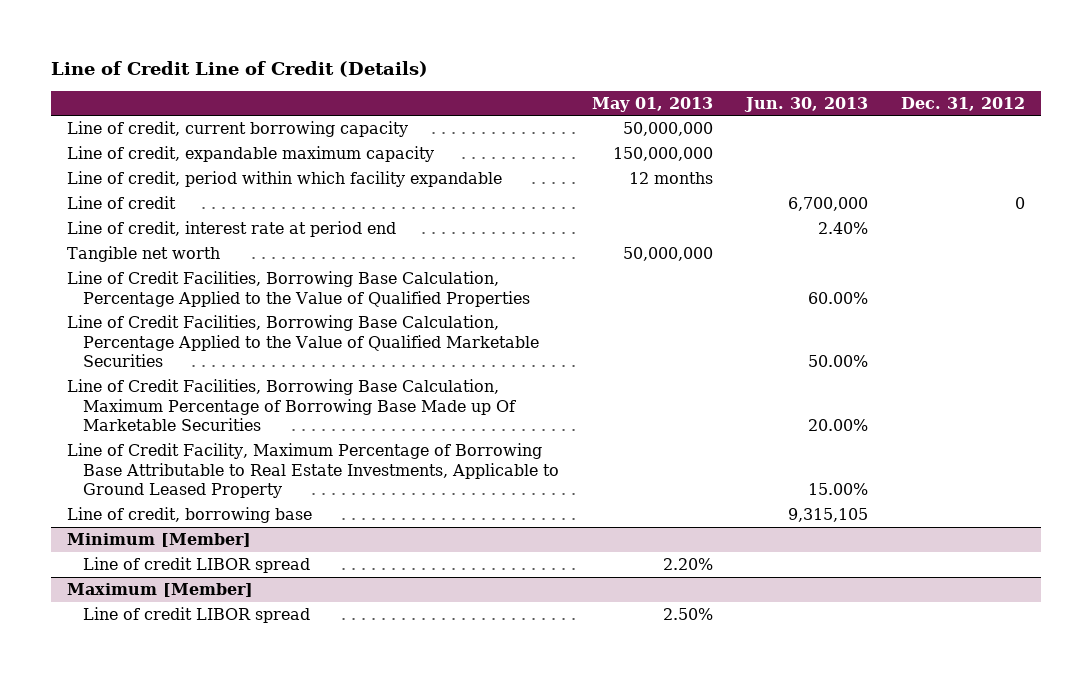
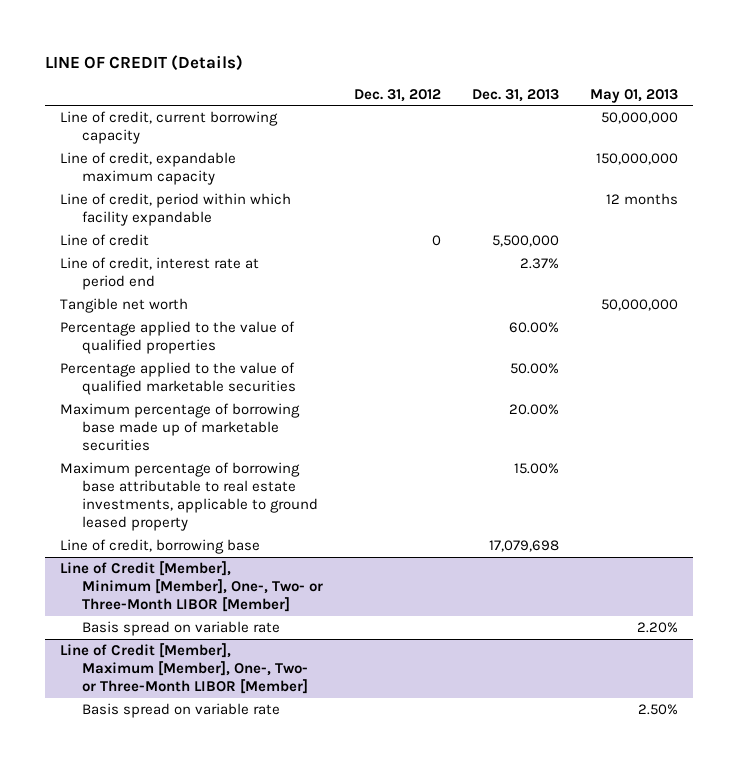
[50,61,428,78] Line of Credit Line of Credit (Details) -> [44,54,243,71] LINE OF CREDIT (Details)
[743,96,868,112] Jun. 30, 2013 -> none
none -> [471,88,559,102] Dec. 31, 2013
[67,270,531,307] Line of Credit Facilities, Borrowing Base Calculation, Percentage Applied to the Value of Qualified Properties -> [60,321,296,354] Percentage applied to the value of qualified properties
[67,314,540,368] Line of Credit Facilities, Borrowing Base Calculation, Percentage Applied to the Value of Qualified Marketable Securities -> [60,362,296,395] Percentage applied to the value of qualified marketable securities
[67,378,517,432] Line of Credit Facilities, Borrowing Base Calculation, Maximum Percentage of Borrowing Base Made up Of Marketable Securities -> [60,403,301,451] Maximum percentage of borrowing base made up of marketable securities
[67,442,560,499] Line of Credit Facility, Maximum Percentage of Borrowing Base Attributable to Real Estate Investments, Applicable to Ground Leased Property -> [60,462,318,531] Maximum percentage of borrowing base attributable to real estate investments, applicable to ground leased property
[67,532,252,547] Minimum [Member] -> [60,561,323,612] Line of Credit [Member], Minimum [Member], One-, Two- or Three-Month LIBOR [Member]
[83,556,311,573] Line of credit LIBOR spread -> [81,621,280,637] Basis spread on variable rate
[67,582,254,597] Maximum [Member] -> [60,643,308,694] Line of Credit [Member], Maximum [Member], One-, Two- or Three-Month LIBOR [Member]
[83,606,311,623] Line of credit LIBOR spread -> [81,703,280,719] Basis spread on variable rate

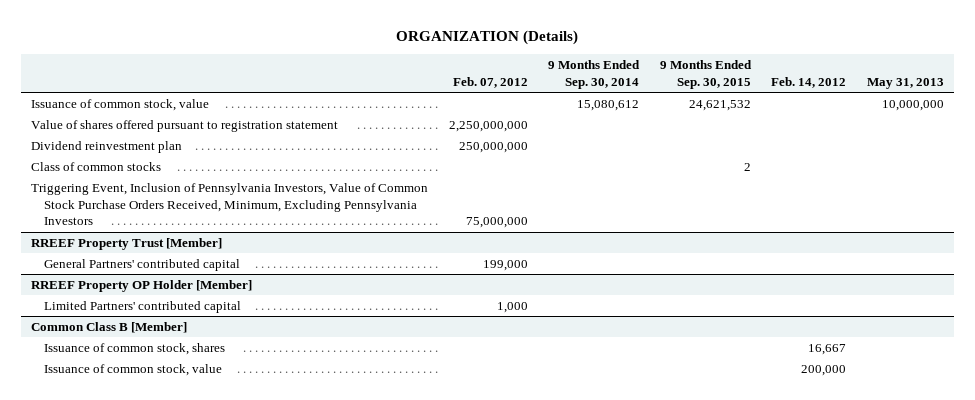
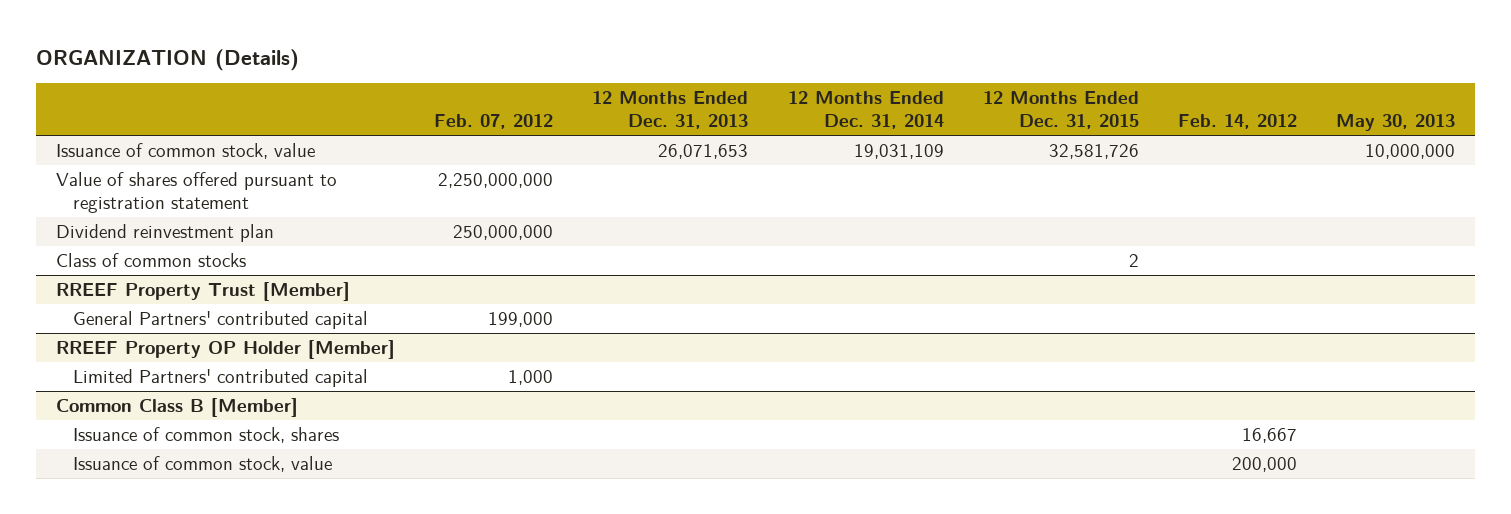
[548,60,641,89] 9 Months Ended Sep. 30, 2014 -> none
[659,60,752,89] 9 Months Ended Sep. 30, 2015 -> none
[866,77,944,89] May 31, 2013 -> none
none -> [592,90,749,130] 12 Months Ended Dec. 31, 2013
none -> [787,90,944,130] 12 Months Ended Dec. 31, 2014
none -> [982,90,1139,130] 12 Months Ended Dec. 31, 2015
none -> [1336,114,1456,132] May 30, 2013
[31,182,429,226] Triggering Event, Inclusion of Pennsylvania Investors, Value of Common Stock Purchase Orders Received, Minimum, Excluding Pennsylvania Investors -> none

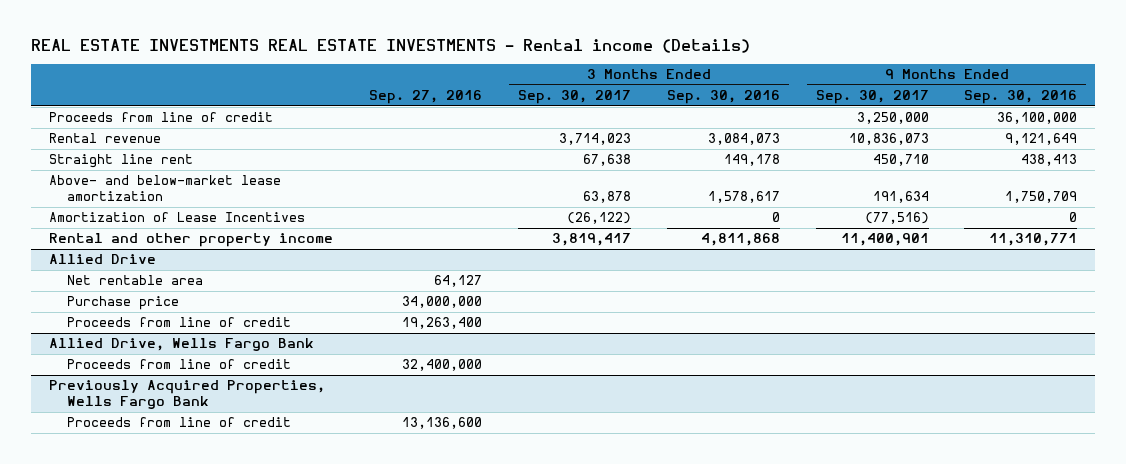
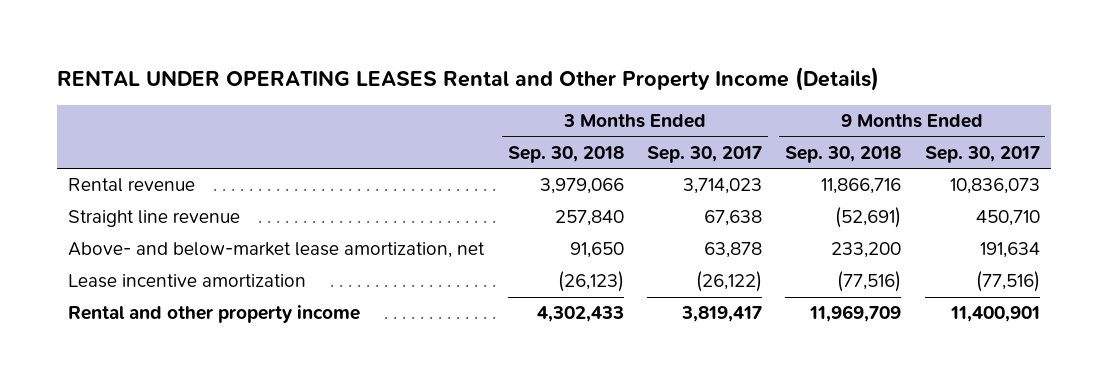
[30,39,750,54] REAL ESTATE INVESTMENTS REAL ESTATE INVESTMENTS - Rental income (Details) -> [56,66,879,91] RENTAL UNDER OPERATING LEASES Rental and Other Property Income (Details)
[368,90,482,105] Sep. 27, 2016 -> none
[666,90,780,105] Sep. 30, 2016 -> none
[964,90,1078,105] Sep. 30, 2016 -> none
none -> [507,145,624,163] Sep. 30, 2018
none -> [785,145,902,163] Sep. 30, 2018
[48,112,273,123] Proceeds from line of credit -> none
[48,154,193,169] Straight line rent -> [68,210,241,228] Straight line revenue
[48,175,281,202] Above- and below-market lease amortization -> [68,242,486,259] Above- and below-market lease amortization, net
[48,212,305,223] Amortization of Lease Incentives -> [68,274,307,289] Lease incentive amortization
[48,254,156,265] Allied Drive -> none
[66,275,203,286] Net rentable area -> none
[66,296,179,311] Purchase price -> none
[66,317,291,328] Proceeds from line of credit -> none
[48,338,314,352] Allied Drive, Wells Fargo Bank -> none
[66,359,291,370] Proceeds from line of credit -> none
[48,380,325,410] Previously Acquired Properties, Wells Fargo Bank -> none
[66,417,291,428] Proceeds from line of credit -> none

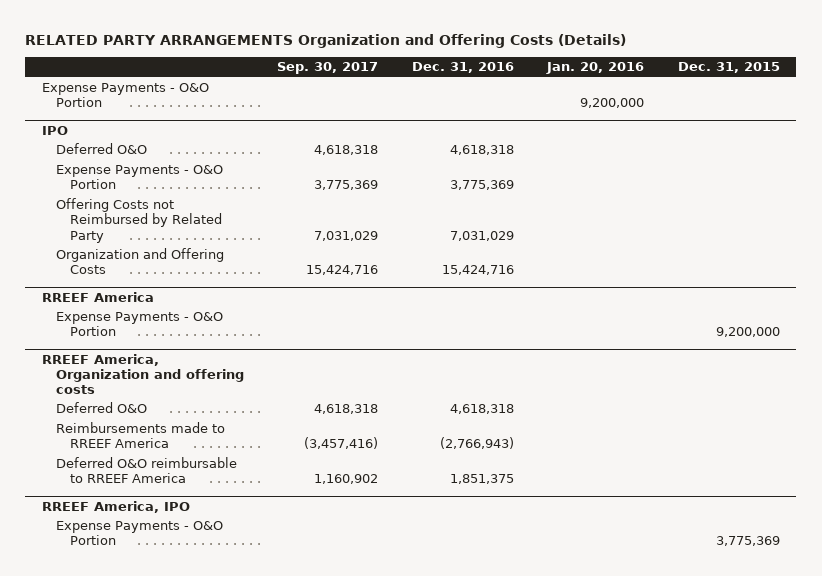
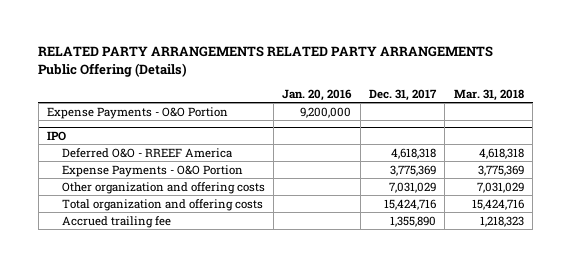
[25,33,627,48] RELATED PARTY ARRANGEMENTS Organization and Offering Costs (Details) -> [38,46,494,77] RELATED PARTY ARRANGEMENTS RELATED PARTY ARRANGEMENTS Public Offering (Details)
[277,62,379,75] Sep. 30, 2017 -> none
[411,62,514,74] Dec. 31, 2016 -> none
[677,62,780,74] Dec. 31, 2015 -> none
none -> [368,88,437,101] Dec. 31, 2017
none -> [453,88,524,101] Mar. 31, 2018
[56,143,148,155] Deferred O&O -> [61,147,232,158] Deferred O&O - RREEF America
[42,291,155,302] RREEF America -> none
[56,312,224,337] Expense Payments - O&O Portion -> none
[42,353,245,395] RREEF America, Organization and offering costs -> none
[56,402,148,414] Deferred O&O -> none
[56,422,226,449] Reimbursements made to RREEF America -> none
[56,457,238,484] Deferred O&O reimbursable to RREEF America -> none
[42,500,191,513] RREEF America, IPO -> none
[56,521,224,546] Expense Payments - O&O Portion -> none
[56,198,222,243] Offering Costs not Reimbursed by Related Party -> [61,181,265,194] Other organization and offering costs
[56,248,225,275] Organization and Offering Costs -> [61,198,263,211] Total organization and offering costs
none -> [61,215,171,228] Accrued trailing fee

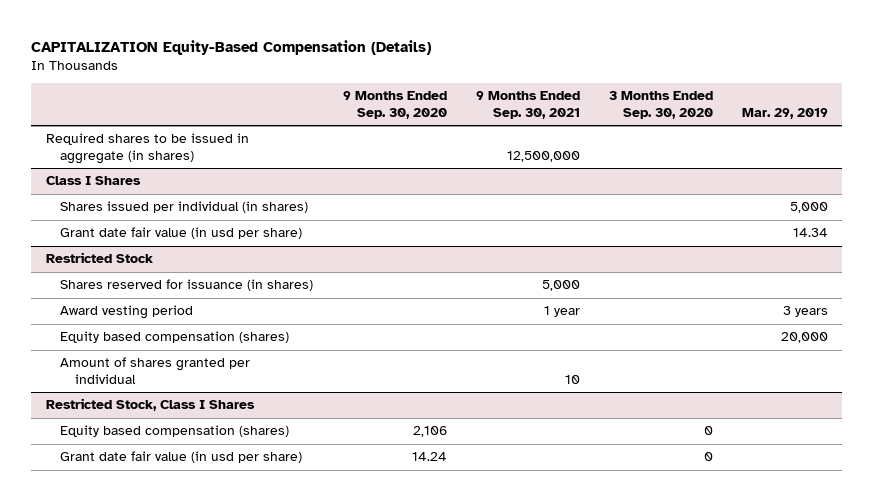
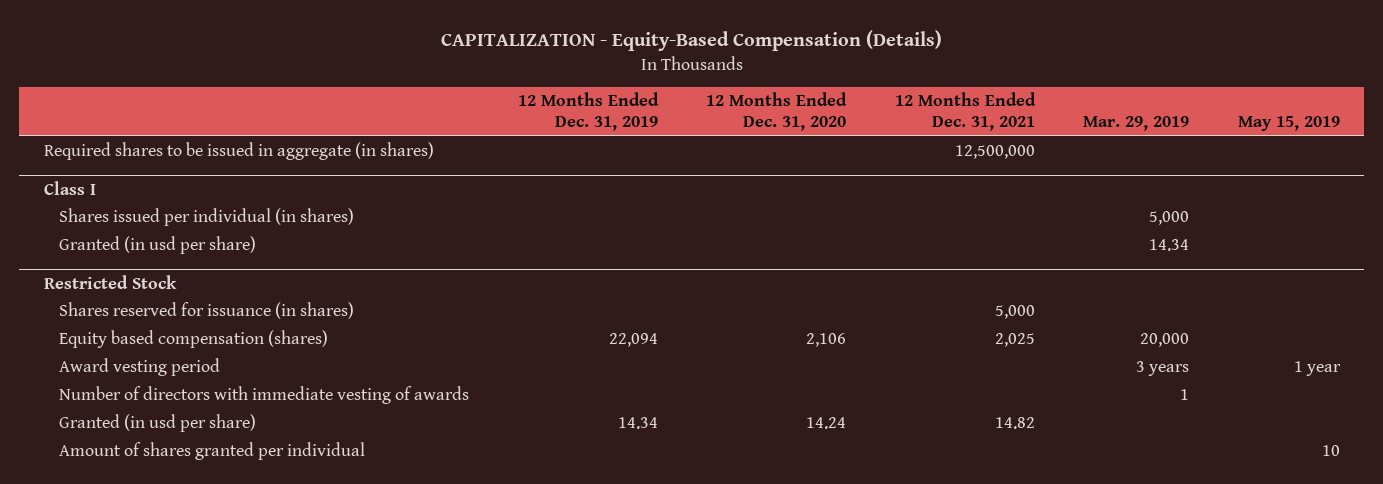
[31,39,432,55] CAPITALIZATION Equity-Based Compensation (Details) -> [440,30,942,52] CAPITALIZATION - Equity-Based Compensation (Details)
[342,91,447,119] 9 Months Ended Sep. 30, 2020 -> none
[475,91,580,119] 9 Months Ended Sep. 30, 2021 -> none
[608,91,713,119] 3 Months Ended Sep. 30, 2020 -> none
none -> [517,92,659,132] 12 Months Ended Dec. 31, 2019
none -> [706,92,848,132] 12 Months Ended Dec. 31, 2020
none -> [894,92,1036,132] 12 Months Ended Dec. 31, 2021
none -> [1237,116,1340,132] May 15, 2019
[45,176,141,186] Class I Shares -> [43,180,96,195] Class I
[60,227,303,240] Grant date fair value (in usd per share) -> [59,236,257,255] Granted (in usd per share)
[60,305,194,320] Award vesting period -> [59,358,221,377] Award vesting period
none -> [59,386,470,405] Number of directors with immediate vesting of awards
none -> [59,414,257,433] Granted (in usd per share)
[45,398,255,412] Restricted Stock, Class I Shares -> none
[60,425,290,438] Equity based compensation (shares) -> none
[60,451,303,464] Grant date fair value (in usd per share) -> none

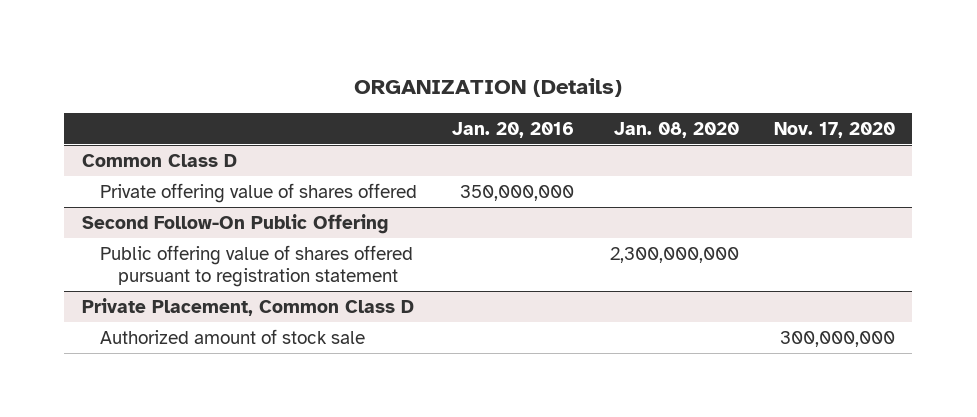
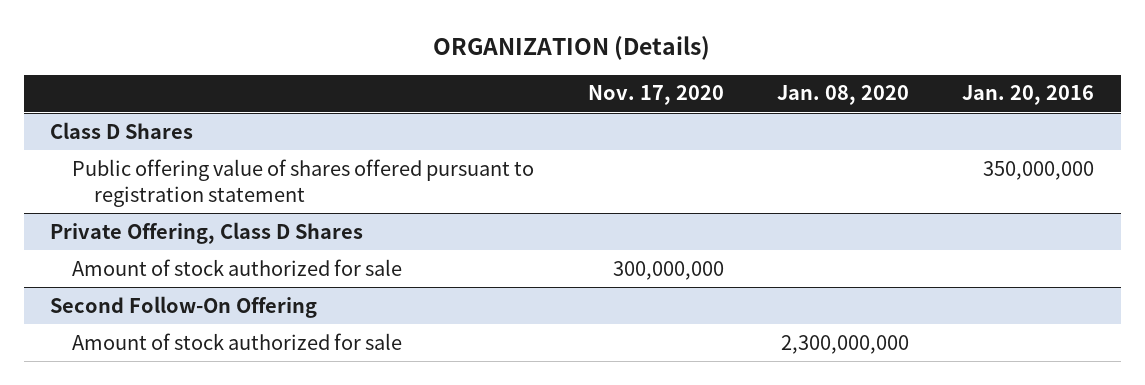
[81,213,388,234] Second Follow-On Public Offering -> none
[100,244,414,288] Public offering value of shares offered pursuant to registration statement -> none
[81,297,414,316] Private Placement, Common Class D -> none
[100,328,366,344] Authorized amount of stock sale -> none
[81,153,237,167] Common Class D -> [50,121,194,139] Class D Shares
[100,182,418,203] Private offering value of shares offered -> [72,158,535,207] Public offering value of shares offered pursuant to registration statement
none -> [50,221,364,244] Private Offering, Class D Shares
none -> [72,258,403,276] Amount of stock authorized for sale
none -> [50,295,318,318] Second Follow-On Offering
none -> [72,332,403,350] Amount of stock authorized for sale

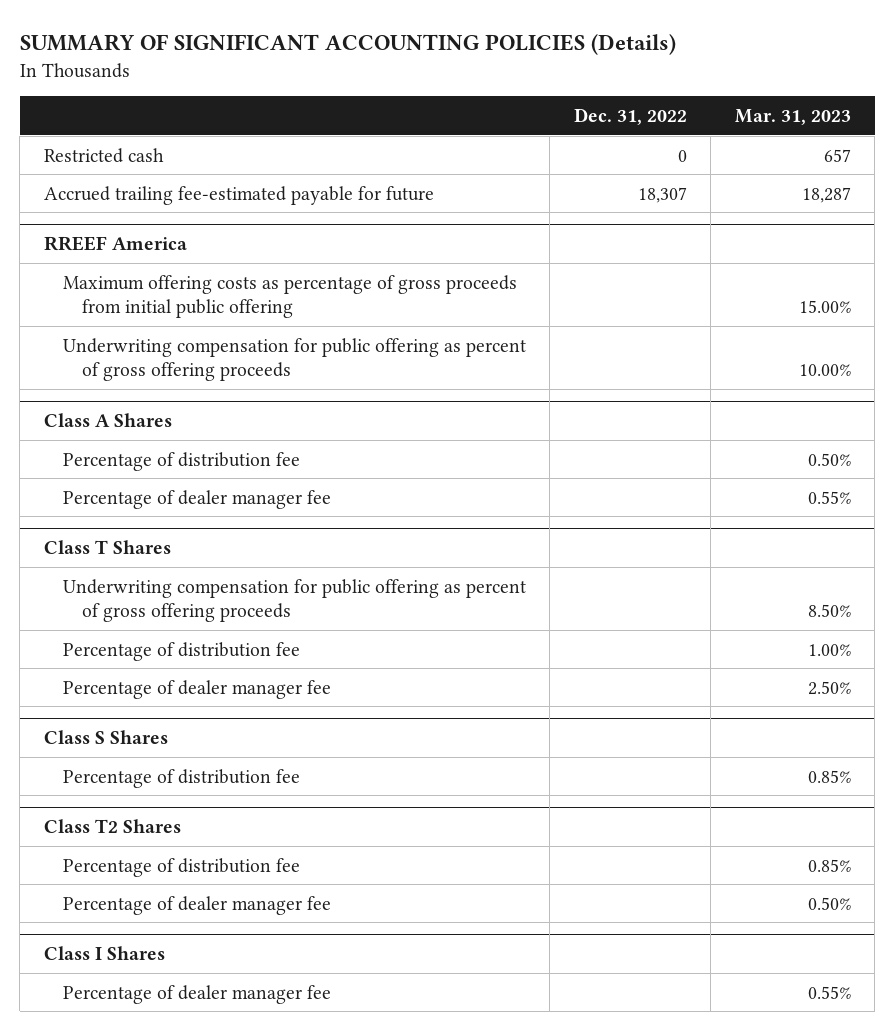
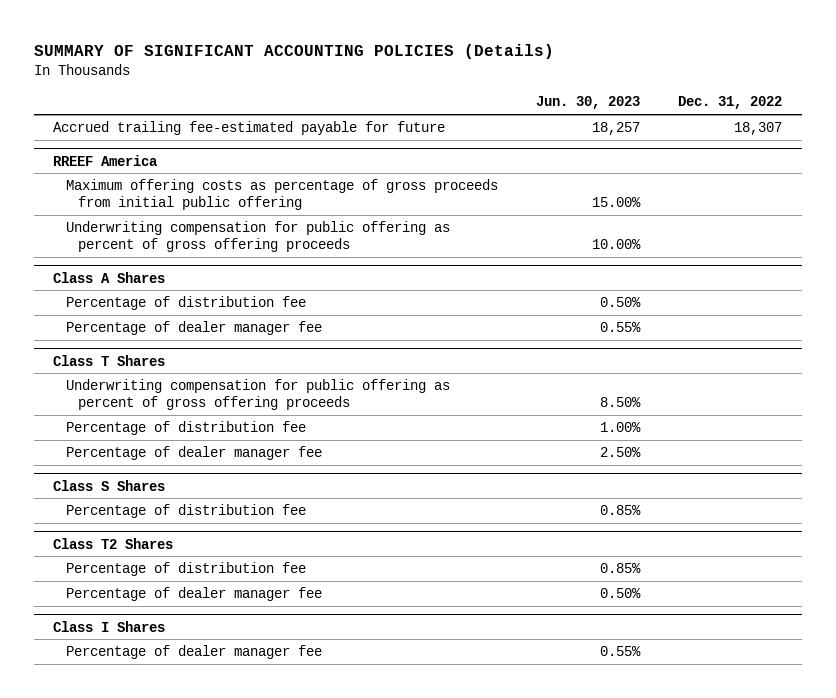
[734,108,851,125] Mar. 31, 2023 -> none
none -> [536,96,641,110] Jun. 30, 2023
[43,147,164,163] Restricted cash -> none

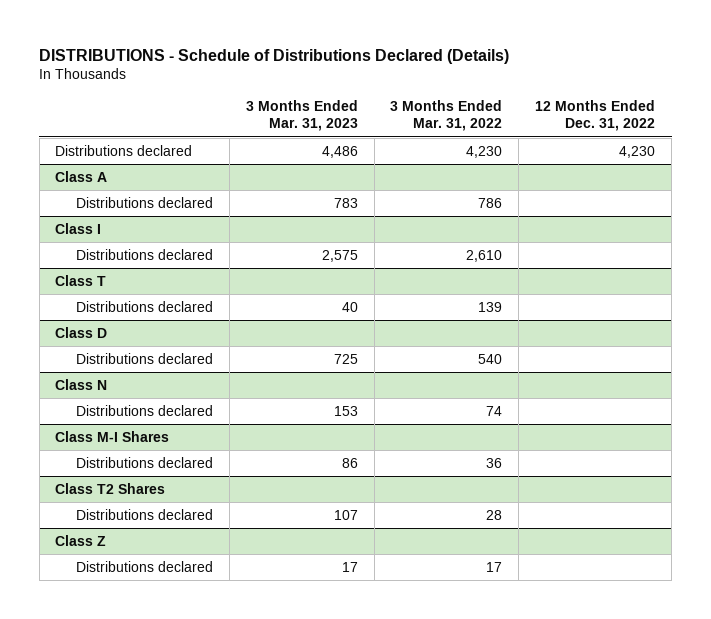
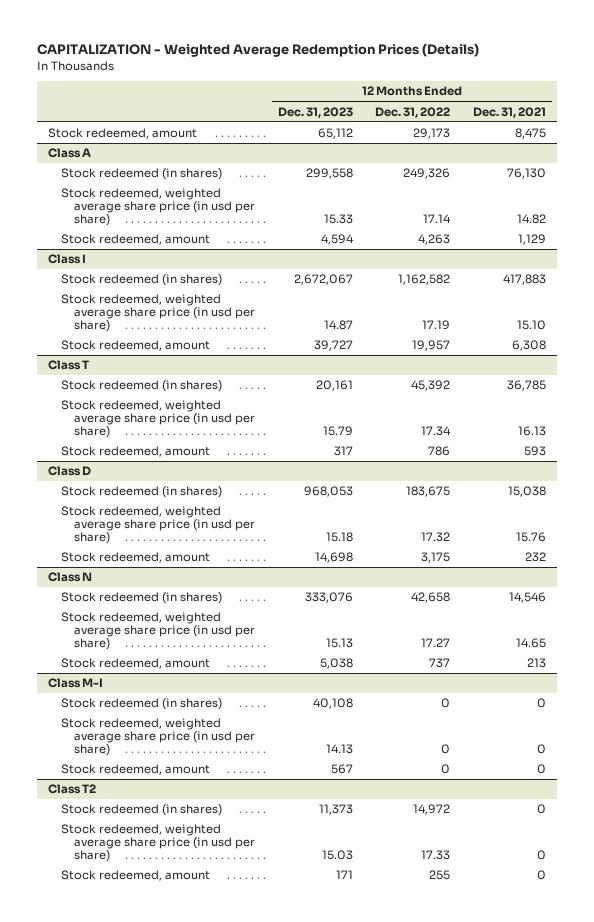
[39,48,510,64] DISTRIBUTIONS - Schedule of Distributions Declared (Details) -> [36,43,479,58] CAPITALIZATION - Weighted Average Redemption Prices (Details)
[245,99,358,132] 3 Months Ended Mar. 31, 2023 -> none
[390,99,503,132] 3 Months Ended Mar. 31, 2022 -> none
none -> [277,106,353,118] Dec. 31, 2023
none -> [472,106,546,118] Dec. 31, 2021
[55,144,193,156] Distributions declared -> none
none -> [47,128,197,140] Stock redeemed, amount
[75,196,213,208] Distributions declared -> none
none -> [60,168,222,181] Stock redeemed (in shares)
none -> [60,188,255,227] Stock redeemed, weighted average share price (in usd per share)
none -> [60,234,210,246] Stock redeemed, amount
[75,248,213,260] Distributions declared -> none
none -> [60,274,222,287] Stock redeemed (in shares)
none -> [60,294,255,333] Stock redeemed, weighted average share price (in usd per share)
none -> [60,340,210,352] Stock redeemed, amount
[75,300,213,312] Distributions declared -> none
none -> [60,380,222,393] Stock redeemed (in shares)
none -> [60,400,255,439] Stock redeemed, weighted average share price (in usd per share)
none -> [60,446,210,458] Stock redeemed, amount
[75,352,213,364] Distributions declared -> none
none -> [60,486,222,499] Stock redeemed (in shares)
none -> [60,506,255,545] Stock redeemed, weighted average share price (in usd per share)
none -> [60,552,210,564] Stock redeemed, amount
[75,404,213,416] Distributions declared -> none
[75,456,213,468] Distributions declared -> none
[75,508,213,520] Distributions declared -> none
[55,534,107,546] Class Z -> none
[75,560,213,572] Distributions declared -> none
none -> [60,592,222,605] Stock redeemed (in shares)
none -> [60,612,255,651] Stock redeemed, weighted average share price (in usd per share)
none -> [60,658,210,670] Stock redeemed, amount
[55,430,170,442] Class M-I Shares -> [47,678,103,689] Class M-I
none -> [60,698,222,711] Stock redeemed (in shares)
none -> [60,718,255,757] Stock redeemed, weighted average share price (in usd per share)
none -> [60,764,210,776] Stock redeemed, amount
[55,482,166,494] Class T2 Shares -> [47,784,96,795] Class T2
none -> [60,804,222,817] Stock redeemed (in shares)
none -> [60,824,255,863] Stock redeemed, weighted average share price (in usd per share)
none -> [60,870,210,882] Stock redeemed, amount

